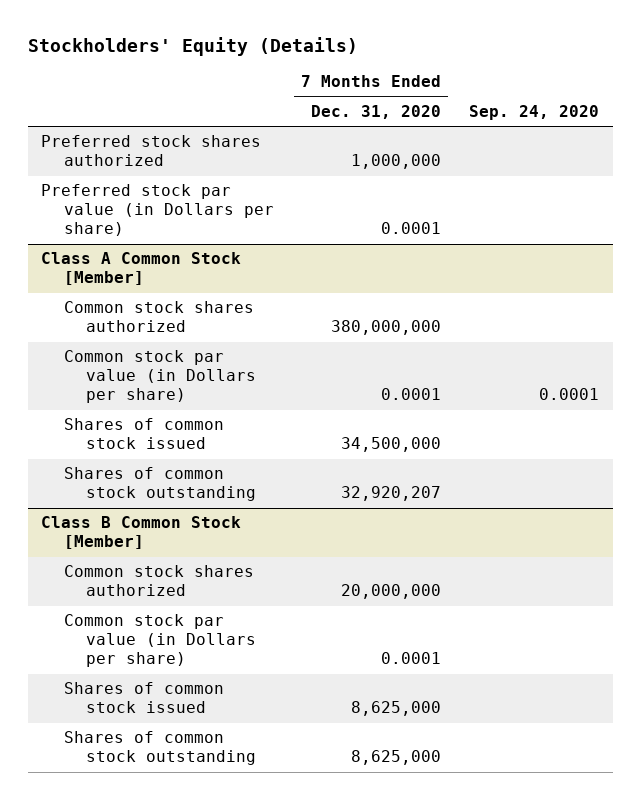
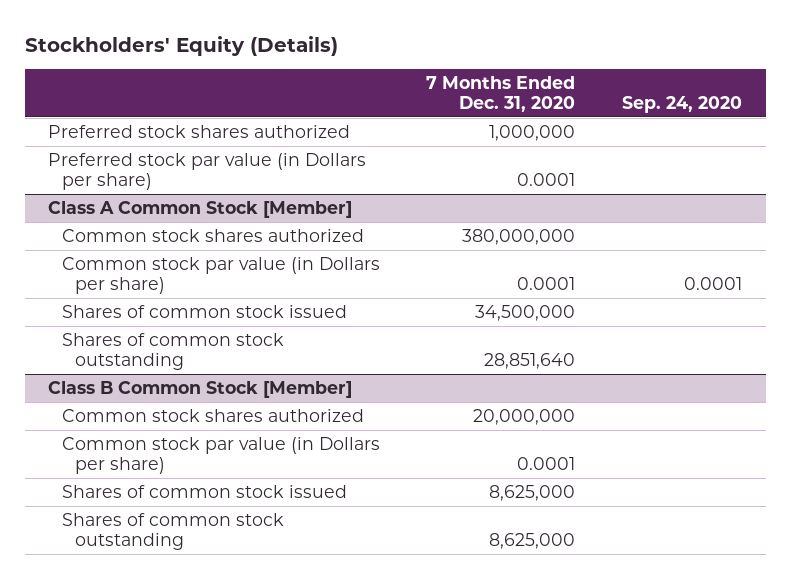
[341,486,442,502] 32,920,207 -> [484,352,576,369] 28,851,640

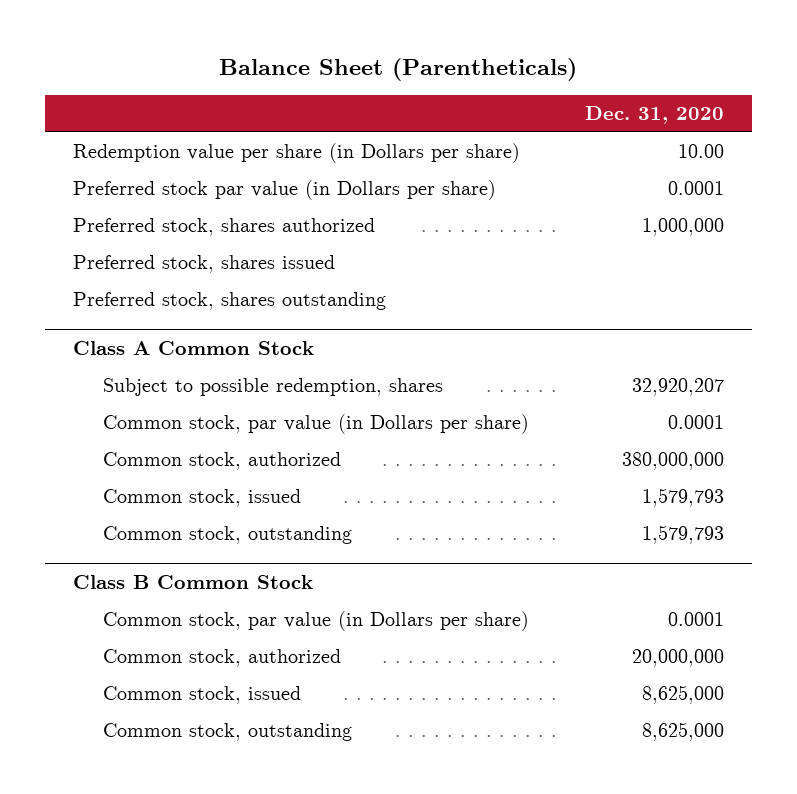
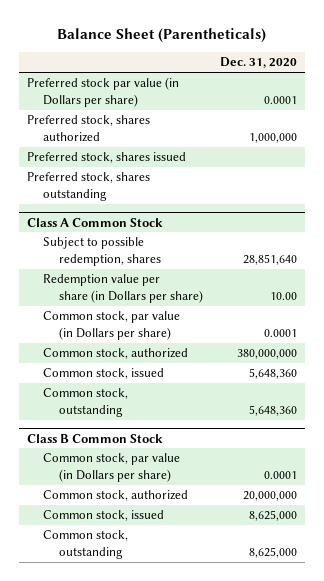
[72,143,520,164] Redemption value per share (in Dollars per share) -> none
[631,378,724,397] 32,920,207 -> [242,254,297,266] 28,851,640
none -> [43,274,204,304] Redemption value per share (in Dollars per share)
[641,488,724,508] 1,579,793 -> [248,368,297,380] 5,648,360
[641,525,724,545] 1,579,793 -> [248,405,297,417] 5,648,360

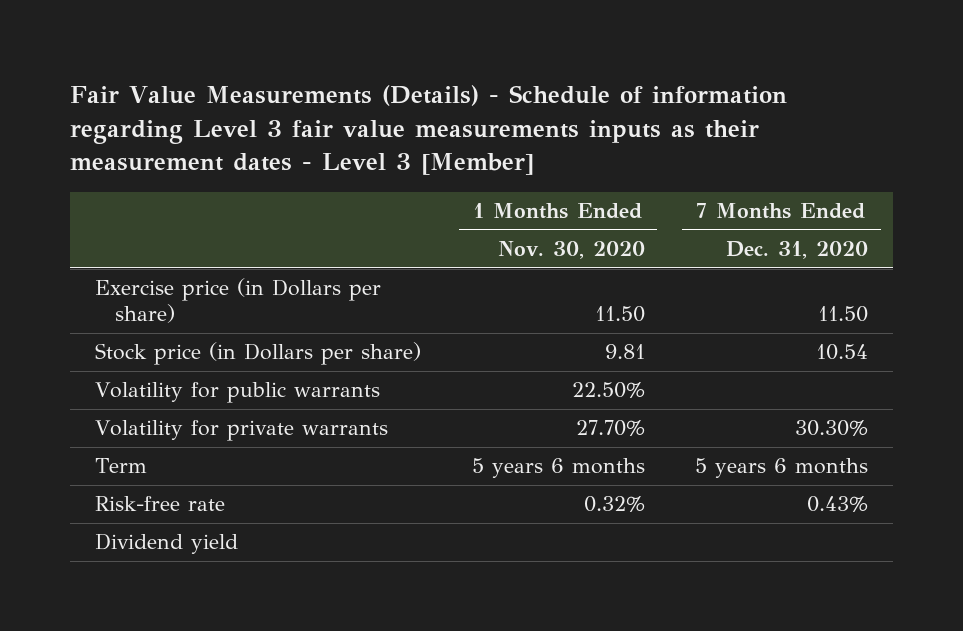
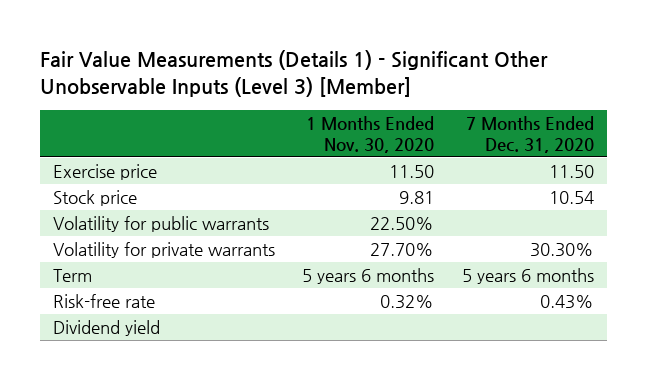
[70,85,788,176] Fair Value Measurements (Details) - Schedule of information regarding Level 3 fair value measurements inputs as their measurement dates - Level 3 [Member] -> [39,50,548,97] Fair Value Measurements (Details 1) - Significant Other Unobservable Inputs (Level 3) [Member]
[95,278,382,324] Exercise price (in Dollars per share) -> [53,163,158,180] Exercise price
[95,342,422,366] Stock price (in Dollars per share) -> [53,189,138,206] Stock price

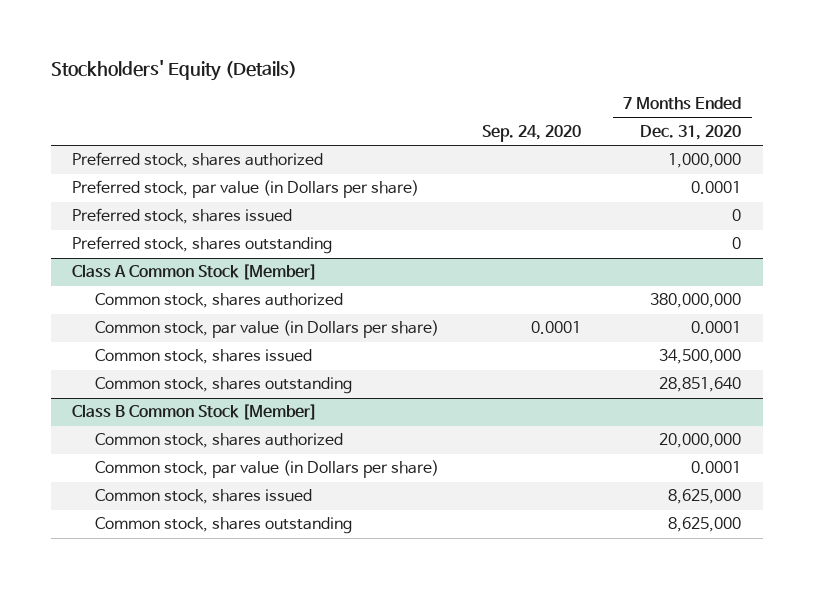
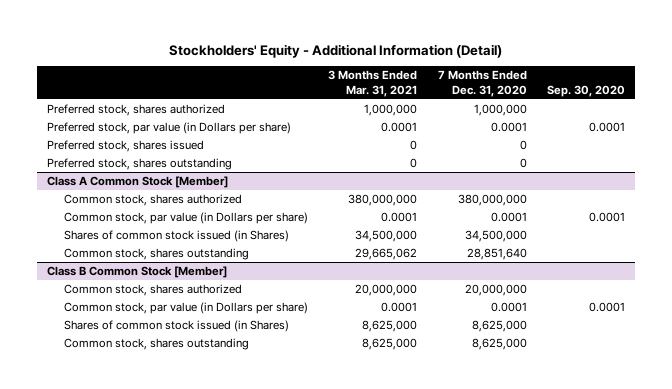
[50,59,297,81] Stockholders' Equity (Details) -> [169,43,503,58] Stockholders' Equity - Additional Information (Detail)
[481,125,581,143] Sep. 24, 2020 -> none
none -> [328,70,418,98] 3 Months Ended Mar. 31, 2021
none -> [547,85,626,98] Sep. 30, 2020
[95,349,313,365] Common stock, shares issued -> [63,229,289,242] Shares of common stock issued (in Shares)
[95,489,313,505] Common stock, shares issued -> [63,319,289,332] Shares of common stock issued (in Shares)

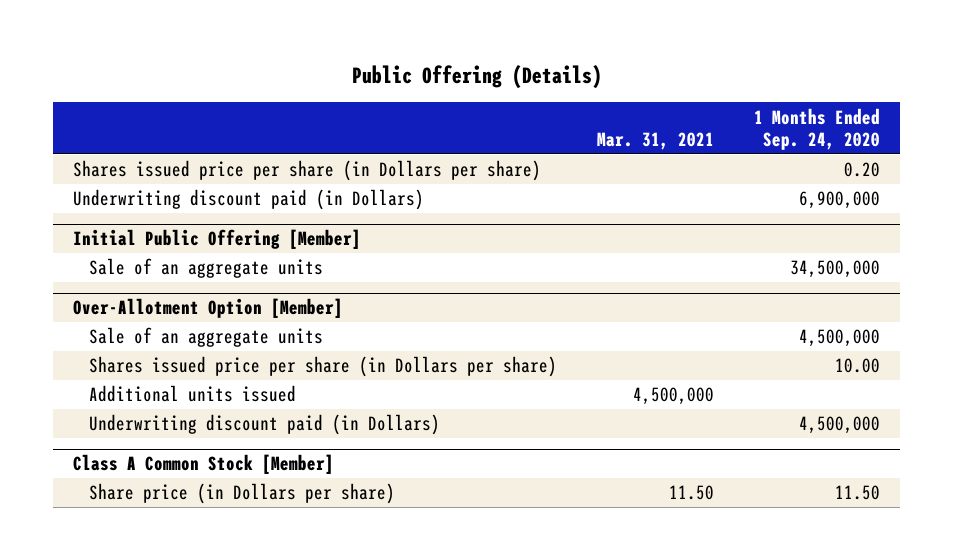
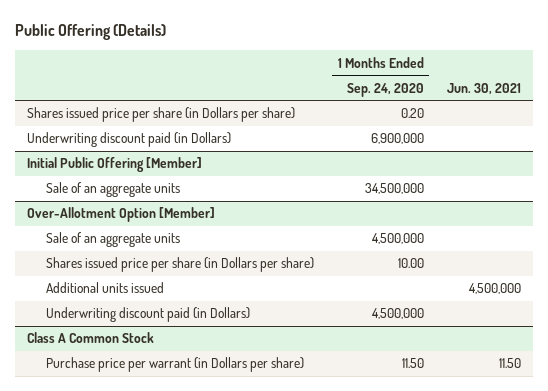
[597,131,715,150] Mar. 31, 2021 -> none
none -> [446,82,521,95] Jun. 30, 2021
[73,454,335,475] Class A Common Stock [Member] -> [26,332,154,344] Class A Common Stock
[89,483,396,505] Share price (in Dollars per share) -> [46,357,305,373] Purchase price per warrant (in Dollars per share)

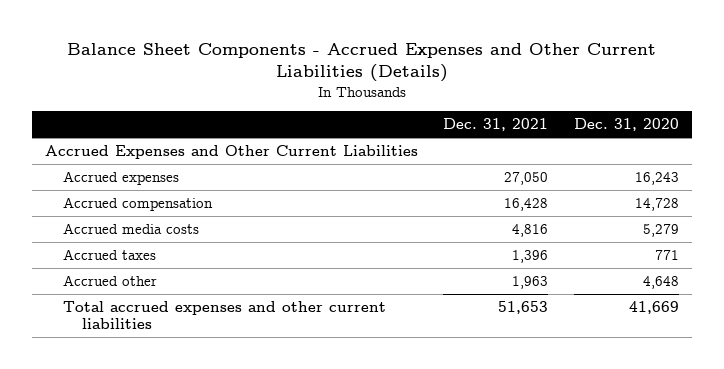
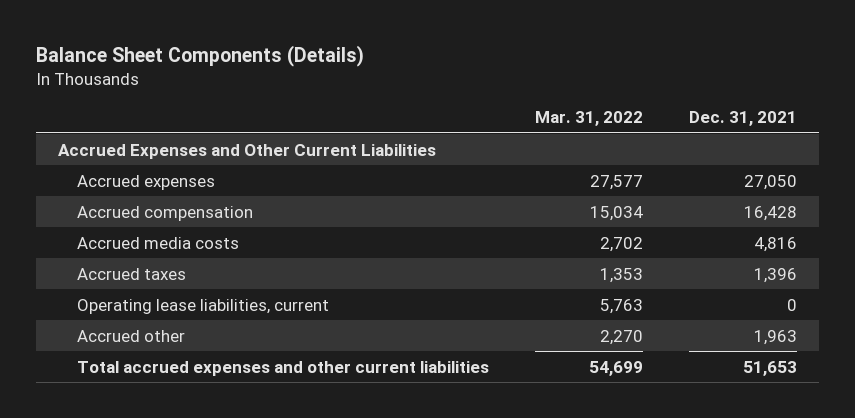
[66,42,656,83] Balance Sheet Components - Accrued Expenses and Other Current Liabilities (Details) -> [35,44,364,67] Balance Sheet Components (Details)
[574,118,680,132] Dec. 31, 2020 -> none
none -> [534,111,643,127] Mar. 31, 2022
none -> [77,298,330,314] Operating lease liabilities, current

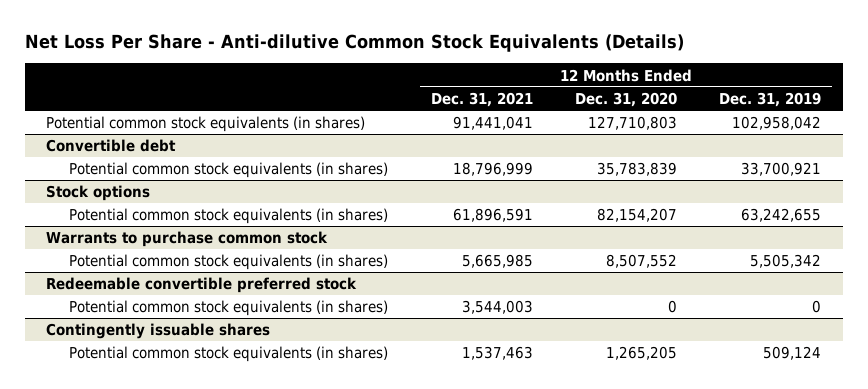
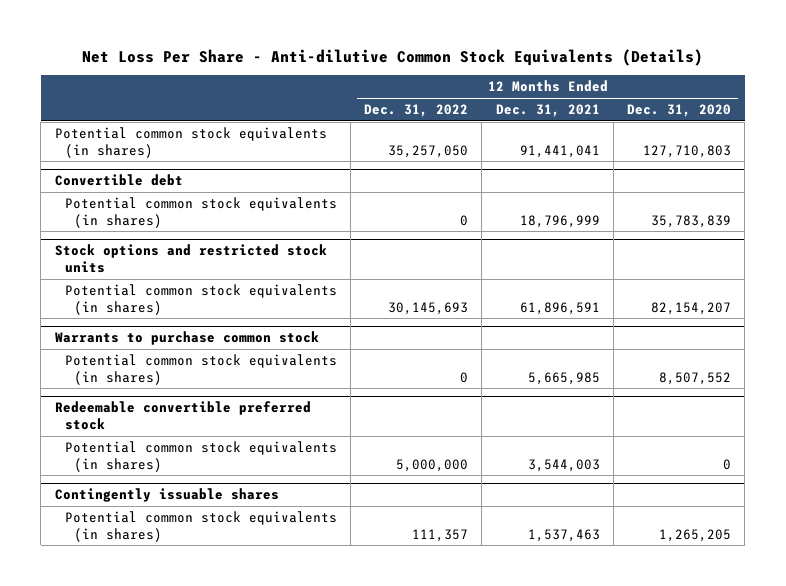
[719,91,822,107] Dec. 31, 2019 -> none
none -> [364,104,469,118] Dec. 31, 2022
[46,185,151,202] Stock options -> [54,244,327,273] Stock options and restricted stock units

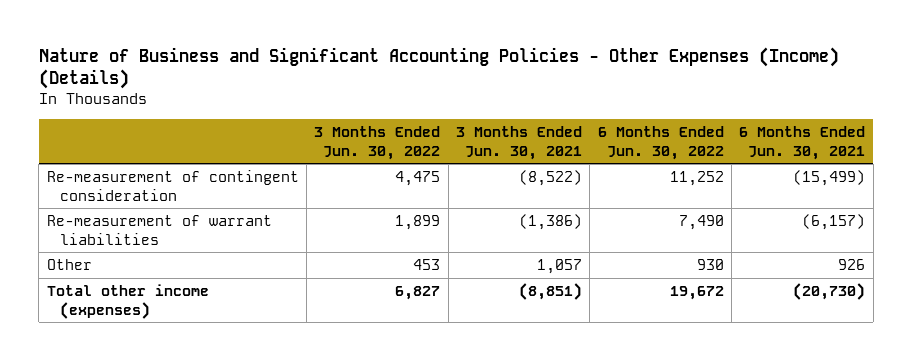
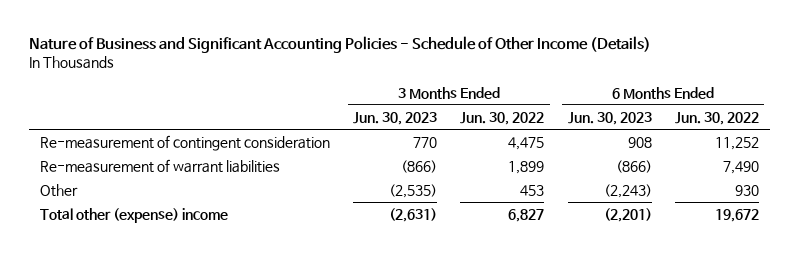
[38,46,839,90] Nature of Business and Significant Accounting Policies - Other Expenses (Income) (Details) -> [28,36,651,54] Nature of Business and Significant Accounting Policies - Schedule of Other Income (Details)
[455,125,582,160] 3 Months Ended Jun. 30, 2021 -> none
[739,125,866,160] 6 Months Ended Jun. 30, 2021 -> none
none -> [353,111,438,125] Jun. 30, 2023
none -> [567,111,652,125] Jun. 30, 2023
[46,284,209,319] Total other income (expenses) -> [40,207,229,223] Total other (expense) income

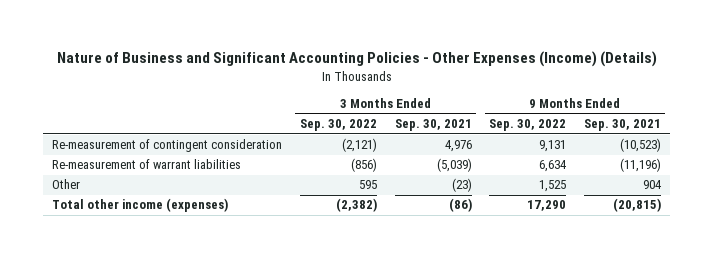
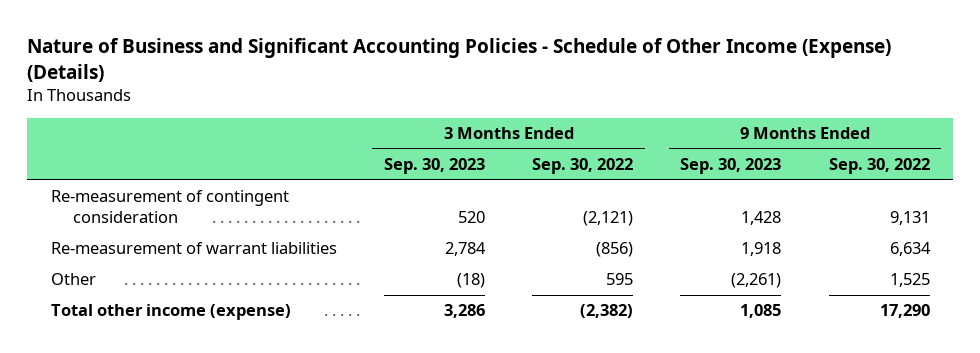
[56,51,657,68] Nature of Business and Significant Accounting Policies - Other Expenses (Income) (Details) -> [27,37,892,82] Nature of Business and Significant Accounting Policies - Schedule of Other Income (Expense) (Details)
[394,119,472,132] Sep. 30, 2021 -> none
[583,119,661,132] Sep. 30, 2021 -> none
none -> [384,158,486,175] Sep. 30, 2023
none -> [680,158,782,175] Sep. 30, 2023
[52,198,229,213] Total other income (expenses) -> [50,304,291,321] Total other income (expense)

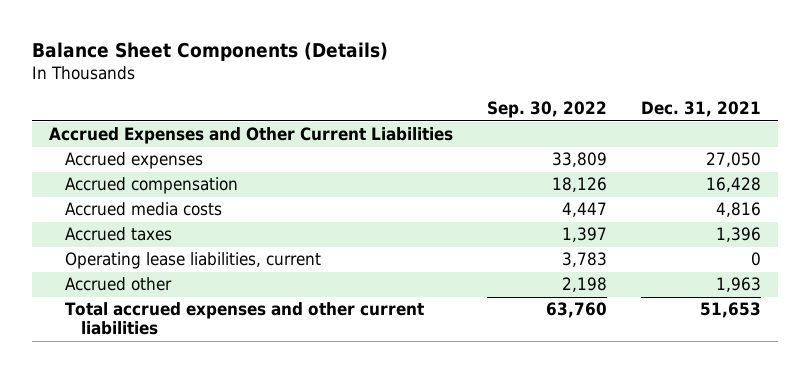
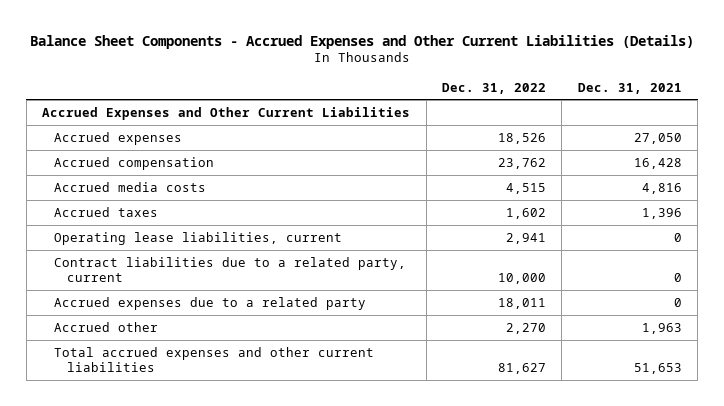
[32,42,389,62] Balance Sheet Components (Details) -> [30,34,695,49] Balance Sheet Components - Accrued Expenses and Other Current Liabilities (Details)
[487,101,608,119] Sep. 30, 2022 -> none
none -> [442,82,547,94] Dec. 31, 2022
none -> [54,256,407,282] Contract liabilities due to a related party, current
none -> [54,296,367,310] Accrued expenses due to a related party

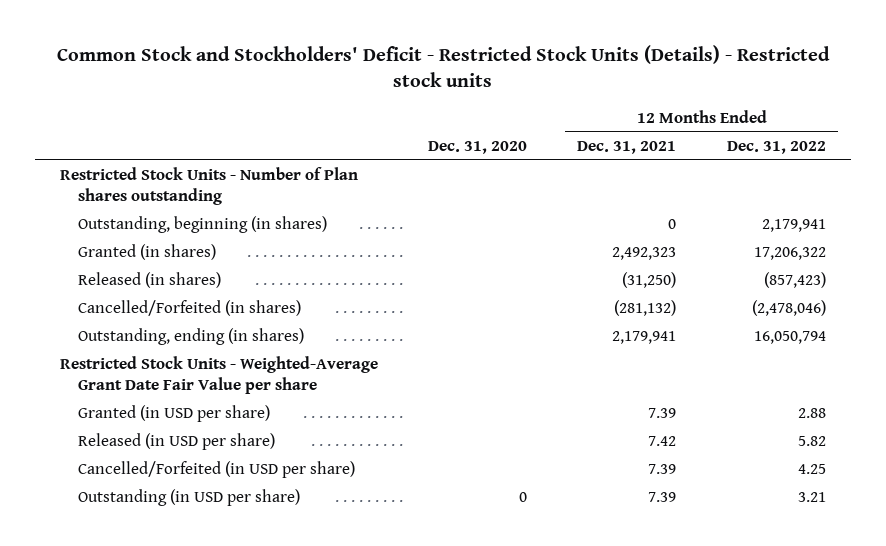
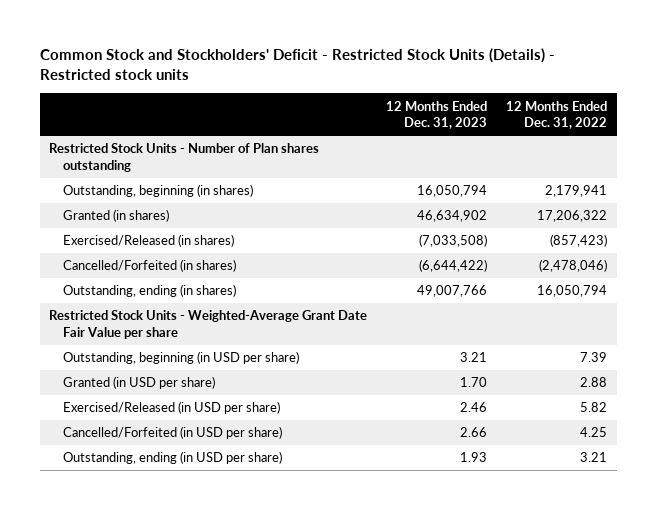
[428,140,528,154] Dec. 31, 2020 -> none
[577,140,677,154] Dec. 31, 2021 -> none
none -> [386,100,488,130] 12 Months Ended Dec. 31, 2023
[77,272,221,289] Released (in shares) -> [63,234,235,248] Exercised/Released (in shares)
none -> [63,351,300,365] Outstanding, beginning (in USD per share)
[77,433,275,451] Released (in USD per share) -> [63,401,281,415] Exercised/Released (in USD per share)
[77,489,300,507] Outstanding (in USD per share) -> [63,451,283,465] Outstanding, ending (in USD per share)

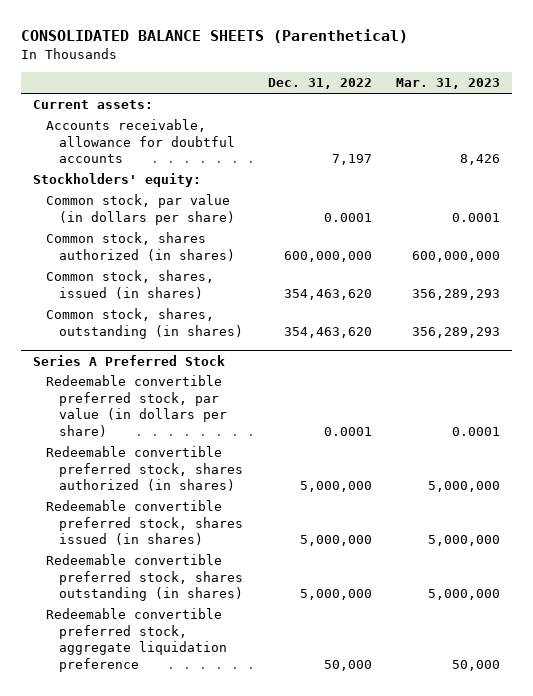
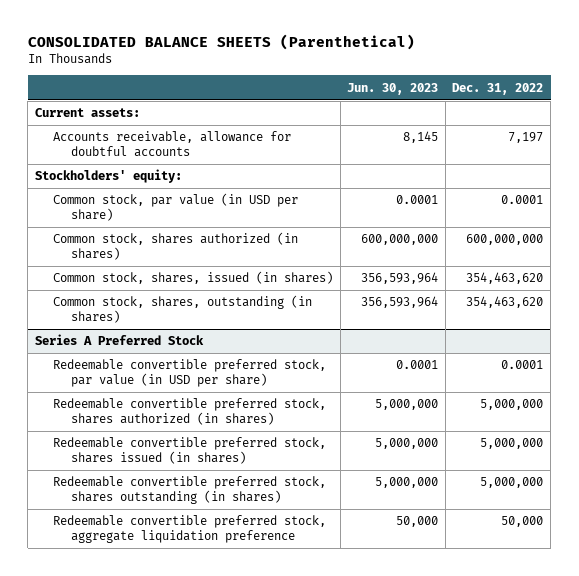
[396,78,501,90] Mar. 31, 2023 -> none
none -> [347,82,439,95] Jun. 30, 2023
[46,194,236,225] Common stock, par value (in dollars per share) -> [52,193,298,222] Common stock, par value (in USD per share)
[46,375,228,437] Redeemable convertible preferred stock, par value (in dollars per share) -> [52,359,326,388] Redeemable convertible preferred stock, par value (in USD per share)

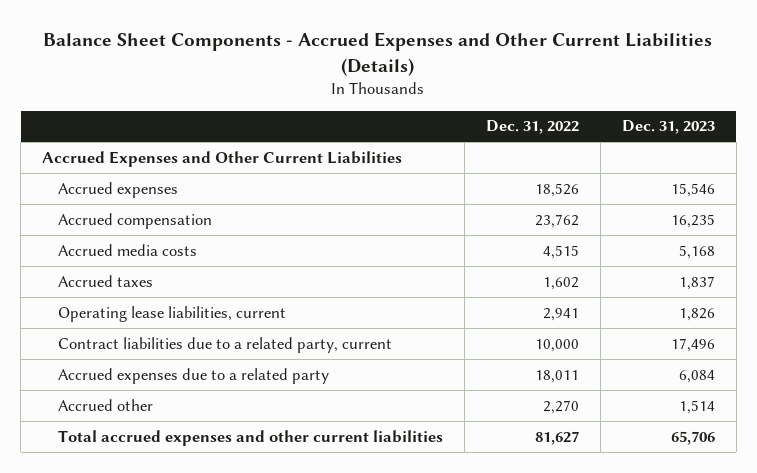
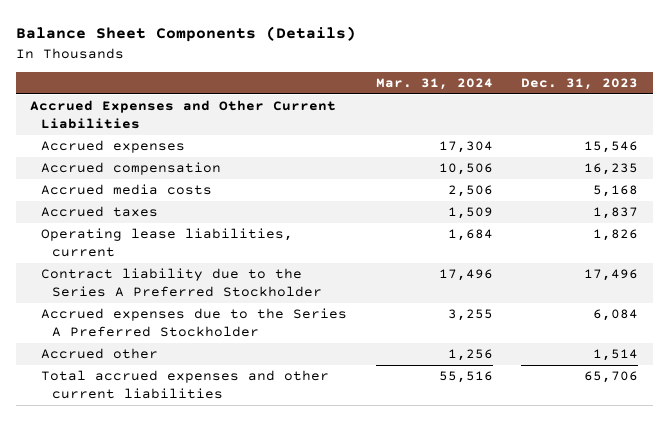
[43,32,713,76] Balance Sheet Components - Accrued Expenses and Other Current Liabilities (Details) -> [16,26,357,43] Balance Sheet Components (Details)
[485,120,579,135] Dec. 31, 2022 -> none
none -> [375,78,493,91] Mar. 31, 2024
[57,336,392,353] Contract liabilities due to a related party, current -> [40,268,322,297] Contract liability due to the Series A Preferred Stockholder
[57,367,329,384] Accrued expenses due to a related party -> [40,308,347,337] Accrued expenses due to the Series A Preferred Stockholder

